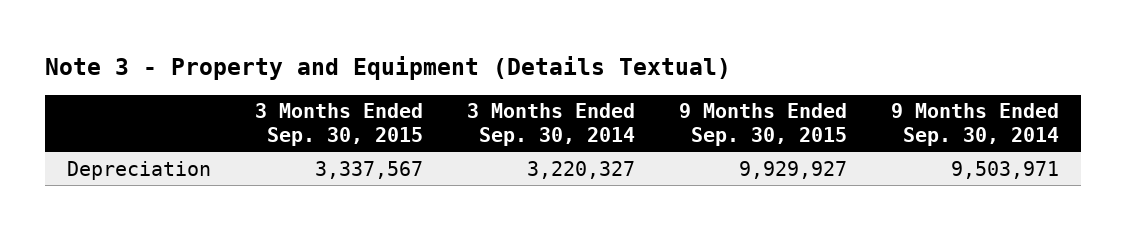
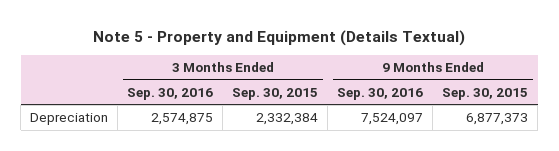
[44,56,731,81] Note 3 - Property and Equipment (Details Textual) -> [93,29,466,46] Note 5 - Property and Equipment (Details Textual)
[466,103,635,147] 3 Months Ended Sep. 30, 2014 -> none
[890,103,1059,147] 9 Months Ended Sep. 30, 2014 -> none
none -> [127,87,214,100] Sep. 30, 2016
none -> [337,87,424,100] Sep. 30, 2016
[314,160,423,179] 3,337,567 -> [256,113,319,126] 2,332,384
[738,160,847,179] 9,929,927 -> [466,113,529,126] 6,877,373

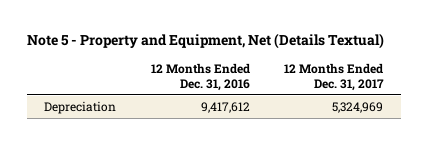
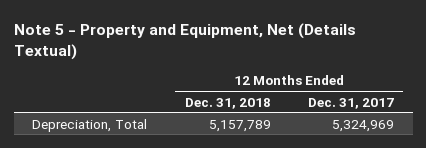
[150,62,250,92] 12 Months Ended Dec. 31, 2016 -> none
none -> [184,97,271,109] Dec. 31, 2018
[43,101,116,115] Depreciation -> [32,118,148,132] Depreciation, Total

